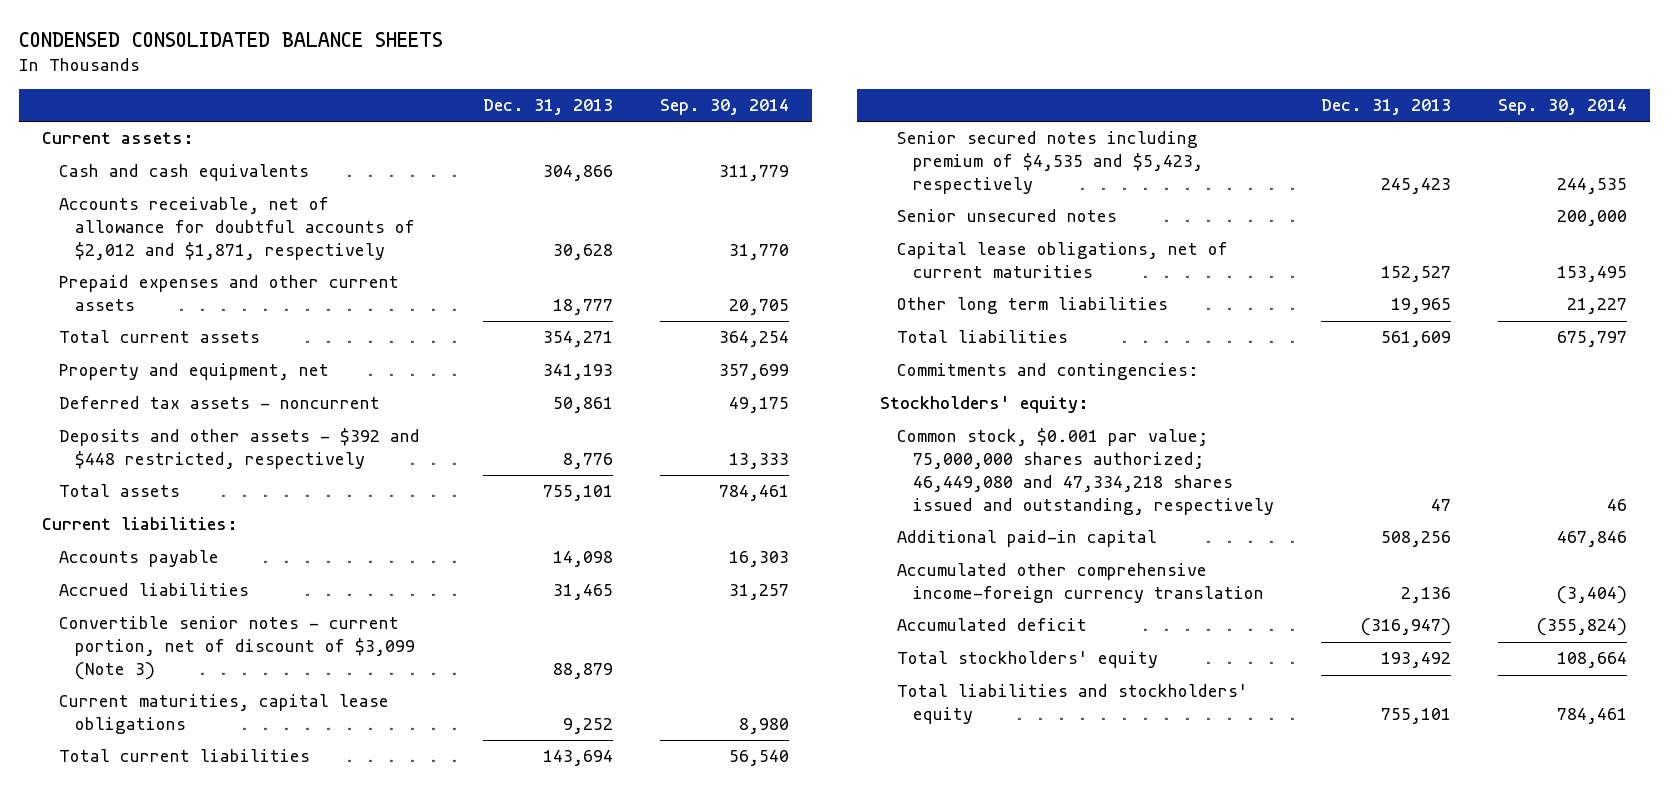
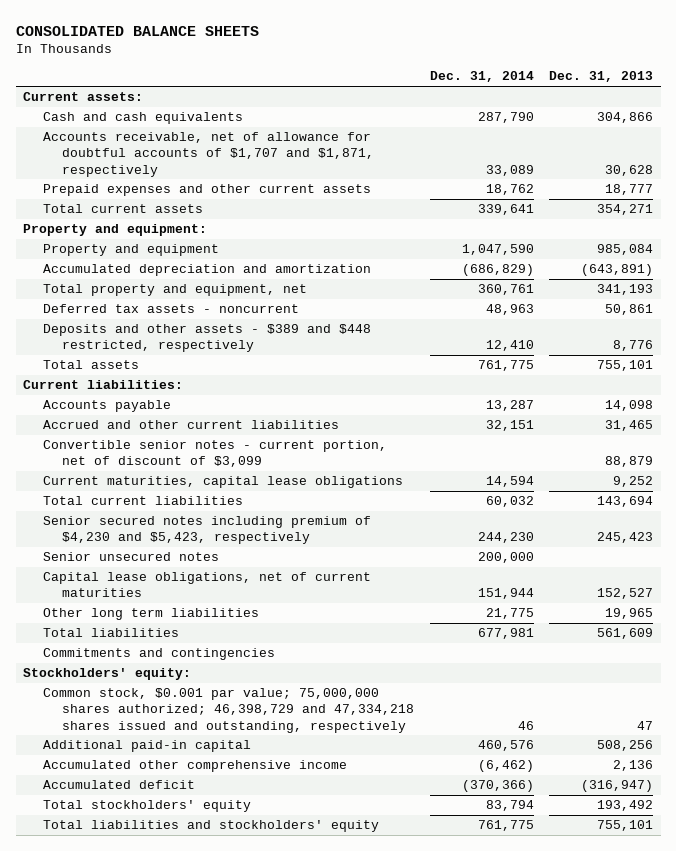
[18,31,443,47] CONDENSED CONSOLIDATED BALANCE SHEETS -> [15,25,259,36] CONSOLIDATED BALANCE SHEETS
[659,98,789,115] Sep. 30, 2014 -> none
none -> [429,71,534,83] Dec. 31, 2014
[58,197,416,261] Accounts receivable, net of allowance for doubtful accounts of $2,012 and $1,871, respectively -> [42,132,374,177] Accounts receivable, net of allowance for doubtful accounts of $1,707 and $1,871, respectively
none -> [23,224,208,237] Property and equipment:
none -> [42,244,219,257] Property and equipment
none -> [42,264,371,277] Accumulated depreciation and amortization
[58,363,329,381] Property and equipment, net -> [42,284,307,297] Total property and equipment, net
[58,428,420,470] Deposits and other assets - $392 and $448 restricted, respectively -> [42,324,371,353] Deposits and other assets - $389 and $448 restricted, respectively
[58,583,249,597] Accrued liabilities -> [42,420,339,430] Accrued and other current liabilities
[58,616,416,681] Convertible senior notes - current portion, net of discount of $3,099 (Note 3) -> [42,440,387,468] Convertible senior notes - current portion, net of discount of $3,099
[896,131,1204,195] Senior secured notes including premium of $4,535 and $5,423, respectively -> [42,516,371,545] Senior secured notes including premium of $4,230 and $5,423, respectively
[896,363,1199,381] Commitments and contingencies: -> [42,648,275,661] Commitments and contingencies
[896,428,1275,515] Common stock, $0.001 par value; 75,000,000 shares authorized; 46,449,080 and 47,334,218 shares issued and outstanding, respectively -> [42,688,414,733] Common stock, $0.001 par value; 75,000,000 shares authorized; 46,398,729 and 47,334,218 shares issued and outstanding, respectively
[896,563,1265,604] Accumulated other comprehensive income-foreign currency translation -> [42,760,347,773] Accumulated other comprehensive income

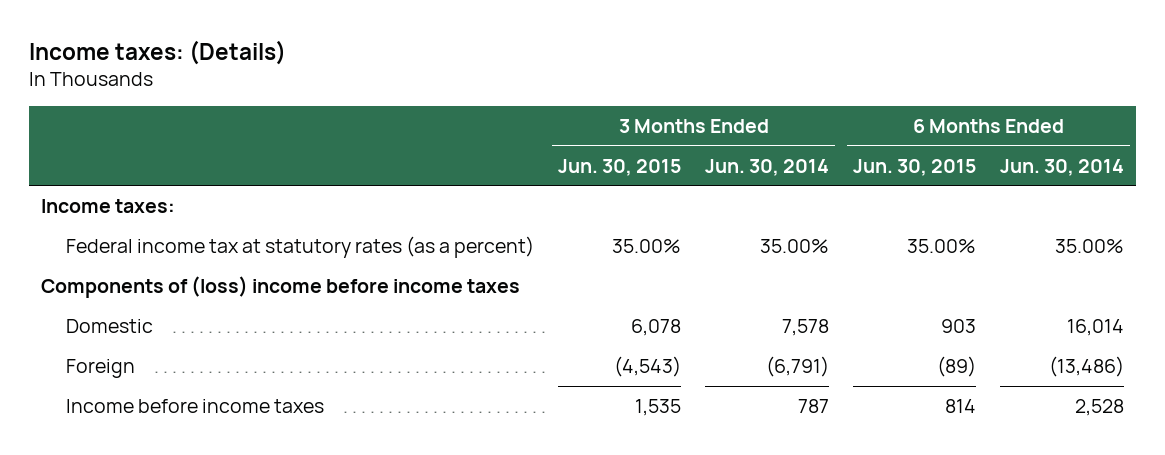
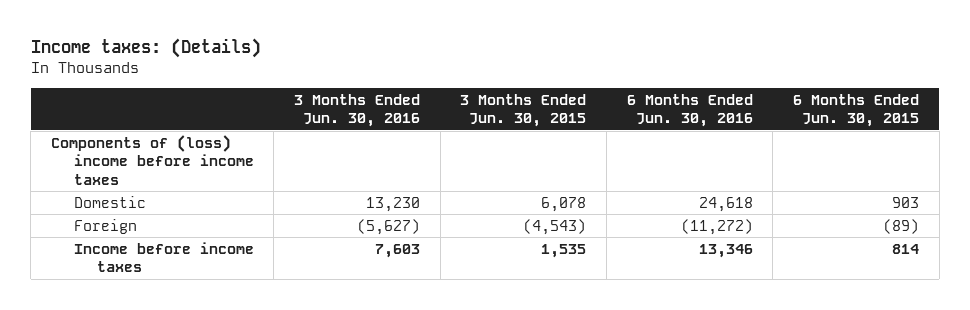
[705,158,830,176] Jun. 30, 2014 -> none
[1000,158,1125,176] Jun. 30, 2014 -> none
none -> [294,94,421,128] 3 Months Ended Jun. 30, 2016
none -> [626,94,753,128] 6 Months Ended Jun. 30, 2016
[41,199,176,214] Income taxes: -> none
[65,236,534,259] Federal income tax at statutory rates (as a percent) -> none

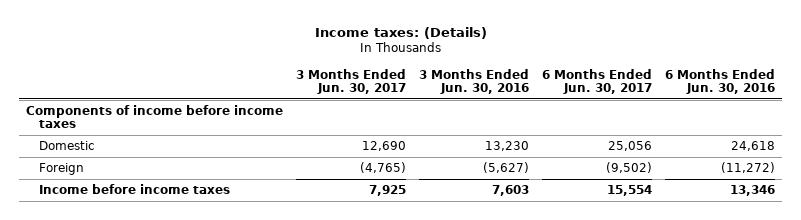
[460,94,587,128] 3 Months Ended Jun. 30, 2015 -> none
[793,94,920,128] 6 Months Ended Jun. 30, 2015 -> none
none -> [295,68,406,95] 3 Months Ended Jun. 30, 2017
none -> [542,68,653,95] 6 Months Ended Jun. 30, 2017
[50,134,254,185] Components of (loss) income before income taxes -> [25,105,283,129] Components of income before income taxes

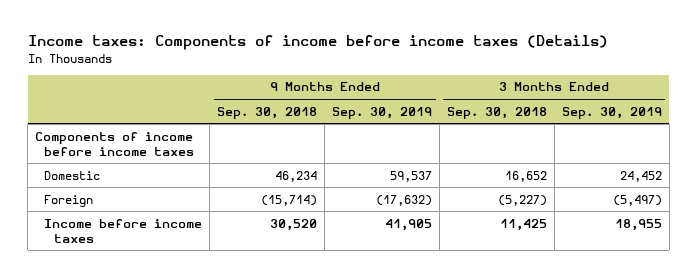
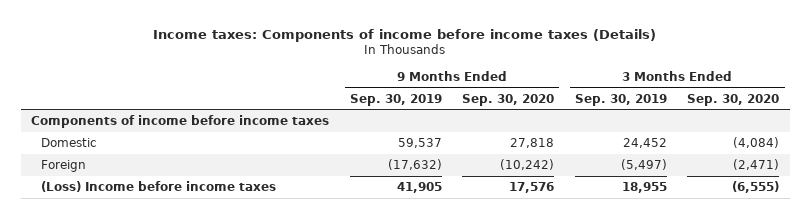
[217,106,318,119] Sep. 30, 2018 -> none
[446,106,547,119] Sep. 30, 2018 -> none
none -> [462,93,555,106] Sep. 30, 2020
none -> [687,93,780,106] Sep. 30, 2020
[44,218,203,243] Income before income taxes -> [40,181,276,193] (Loss) Income before income taxes

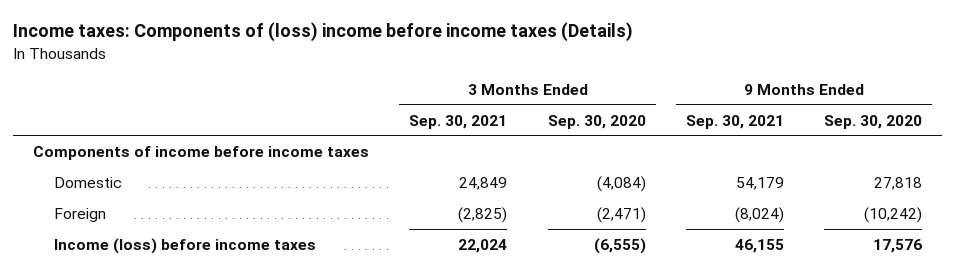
[153,28,657,42] Income taxes: Components of income before income taxes (Details) -> [13,22,634,43] Income taxes: Components of (loss) income before income taxes (Details)
[349,93,442,106] Sep. 30, 2019 -> none
[574,93,667,106] Sep. 30, 2019 -> none
none -> [409,114,508,129] Sep. 30, 2021
none -> [686,114,785,129] Sep. 30, 2021
[40,181,276,193] (Loss) Income before income taxes -> [53,237,316,254] Income (loss) before income taxes

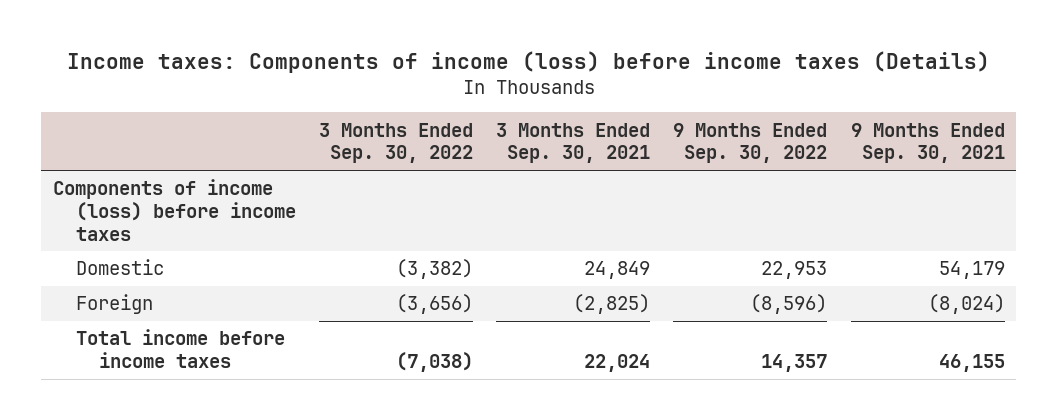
[13,22,634,43] Income taxes: Components of (loss) income before income taxes (Details) -> [66,51,990,74] Income taxes: Components of income (loss) before income taxes (Details)
[547,114,646,129] Sep. 30, 2020 -> none
[824,114,923,129] Sep. 30, 2020 -> none
none -> [318,122,473,164] 3 Months Ended Sep. 30, 2022
none -> [673,122,828,164] 9 Months Ended Sep. 30, 2022
[33,145,370,160] Components of income before income taxes -> [52,179,296,241] Components of income (loss) before income taxes
[53,237,316,254] Income (loss) before income taxes -> [75,329,285,368] Total income before income taxes

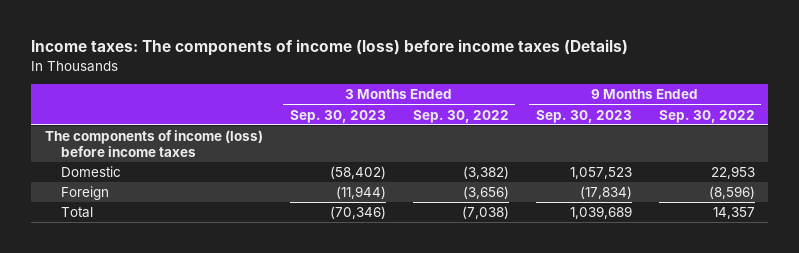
[66,51,990,74] Income taxes: Components of income (loss) before income taxes (Details) -> [31,39,629,57] Income taxes: The components of income (loss) before income taxes (Details)
[496,122,651,164] 3 Months Ended Sep. 30, 2021 -> none
[850,122,1005,164] 9 Months Ended Sep. 30, 2021 -> none
none -> [289,109,386,123] Sep. 30, 2023
none -> [535,109,632,123] Sep. 30, 2023
[52,179,296,241] Components of income (loss) before income taxes -> [44,130,263,158] The components of income (loss) before income taxes
[75,329,285,368] Total income before income taxes -> [61,207,94,219] Total

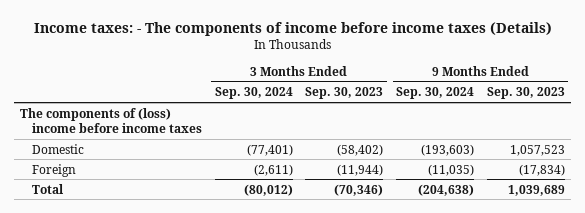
[31,39,629,57] Income taxes: The components of income (loss) before income taxes (Details) -> [33,21,552,36] Income taxes: - The components of income before income taxes (Details)
[412,109,509,123] Sep. 30, 2022 -> none
[658,109,755,123] Sep. 30, 2022 -> none
none -> [214,87,293,100] Sep. 30, 2024
none -> [396,87,475,100] Sep. 30, 2024
[44,130,263,158] The components of income (loss) before income taxes -> [19,107,202,133] The components of (loss) income before income taxes

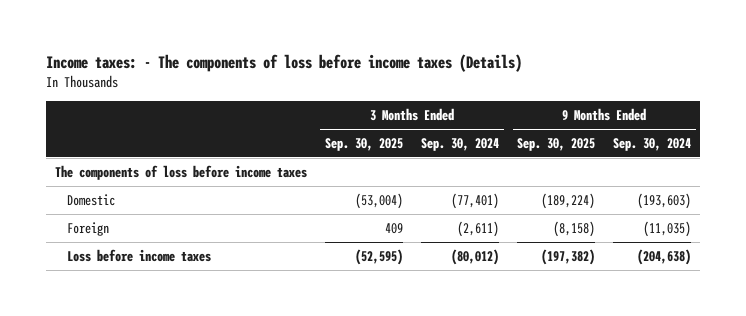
[33,21,552,36] Income taxes: - The components of income before income taxes (Details) -> [45,53,522,72] Income taxes: - The components of loss before income taxes (Details)
[305,87,384,100] Sep. 30, 2023 -> none
[487,87,566,100] Sep. 30, 2023 -> none
none -> [324,137,403,151] Sep. 30, 2025
none -> [517,137,596,151] Sep. 30, 2025
[19,107,202,133] The components of (loss) income before income taxes -> [54,164,307,180] The components of loss before income taxes
[31,183,64,194] Total -> [66,248,211,262] Loss before income taxes

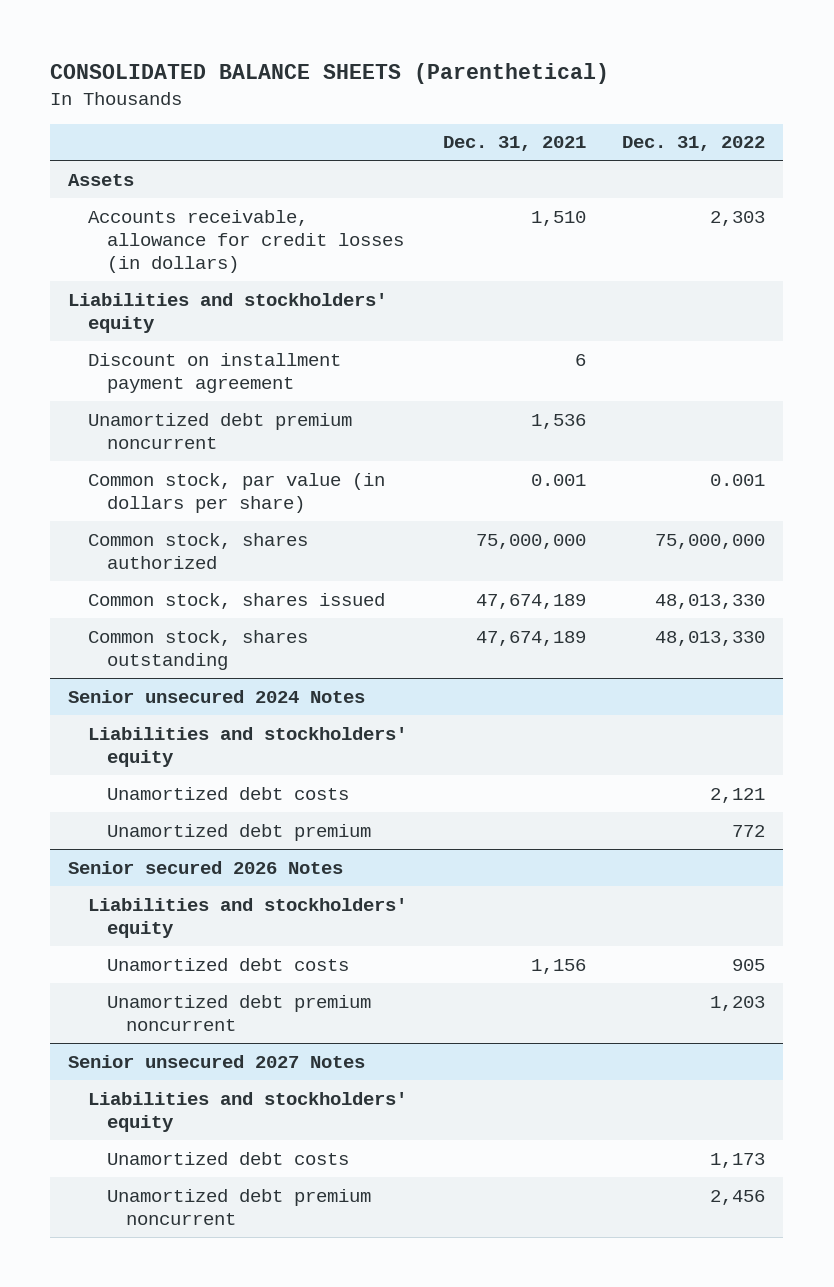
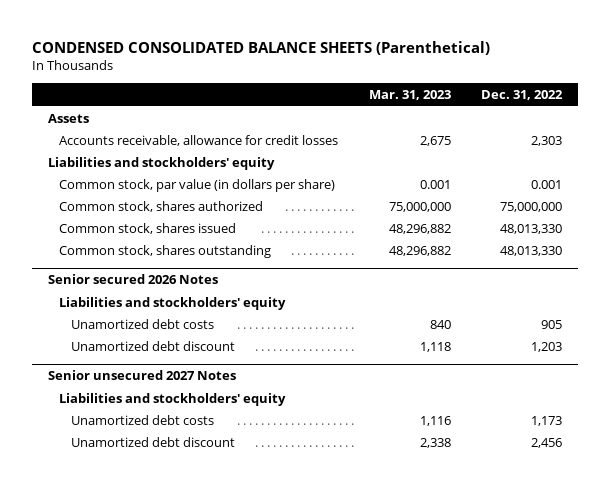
[50,63,610,85] CONSOLIDATED BALANCE SHEETS (Parenthetical) -> [32,40,491,55] CONDENSED CONSOLIDATED BALANCE SHEETS (Parenthetical)
[442,136,586,152] Dec. 31, 2021 -> none
none -> [368,90,451,101] Mar. 31, 2023
[87,209,405,274] Accounts receivable, allowance for credit losses (in dollars) -> [59,134,339,146] Accounts receivable, allowance for credit losses
[87,352,341,393] Discount on installment payment agreement -> none
[87,412,352,449] Unamortized debt premium noncurrent -> none
[68,689,366,703] Senior unsecured 2024 Notes -> none
[87,726,407,767] Liabilities and stockholders' equity -> none
[107,786,350,800] Unamortized debt costs -> none
[107,823,372,841] Unamortized debt premium -> none
[107,994,372,1031] Unamortized debt premium noncurrent -> [71,340,236,351] Unamortized debt discount
[107,1188,372,1225] Unamortized debt premium noncurrent -> [71,436,236,447] Unamortized debt discount

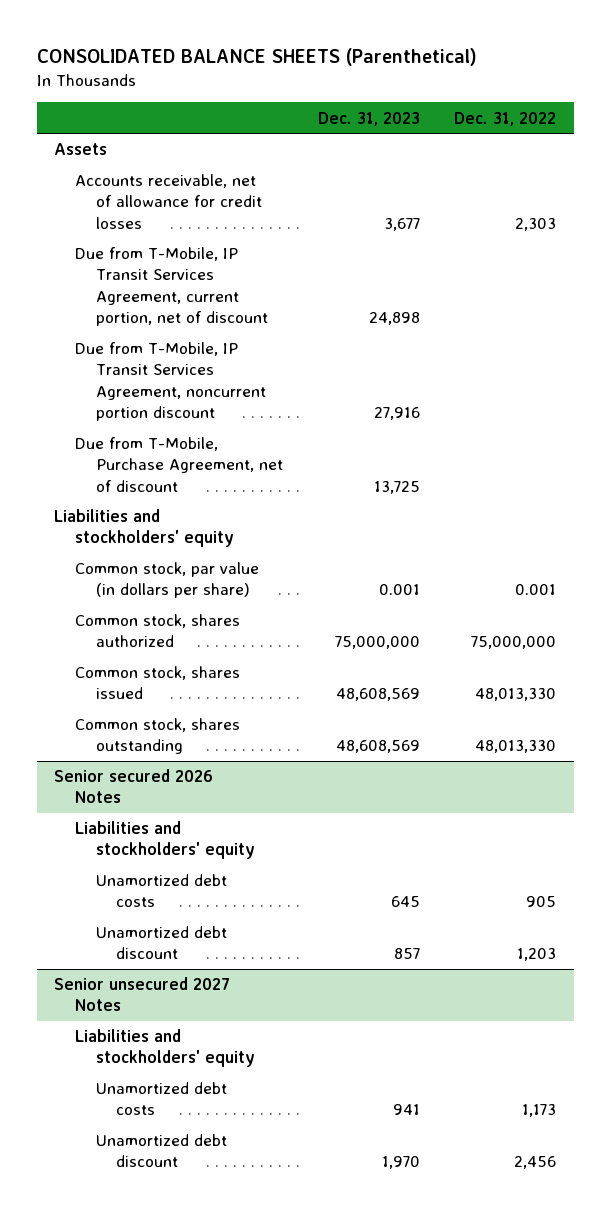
[32,40,491,55] CONDENSED CONSOLIDATED BALANCE SHEETS (Parenthetical) -> [36,47,477,66] CONSOLIDATED BALANCE SHEETS (Parenthetical)
[368,90,451,101] Mar. 31, 2023 -> none
none -> [317,111,420,126] Dec. 31, 2023
[59,134,339,146] Accounts receivable, allowance for credit losses -> [74,174,262,229] Accounts receivable, net of allowance for credit losses
none -> [74,247,268,326] Due from T-Mobile, IP Transit Services Agreement, current portion, net of discount
none -> [74,342,266,421] Due from T-Mobile, IP Transit Services Agreement, noncurrent portion discount
none -> [74,437,283,492] Due from T-Mobile, Purchase Agreement, net of discount

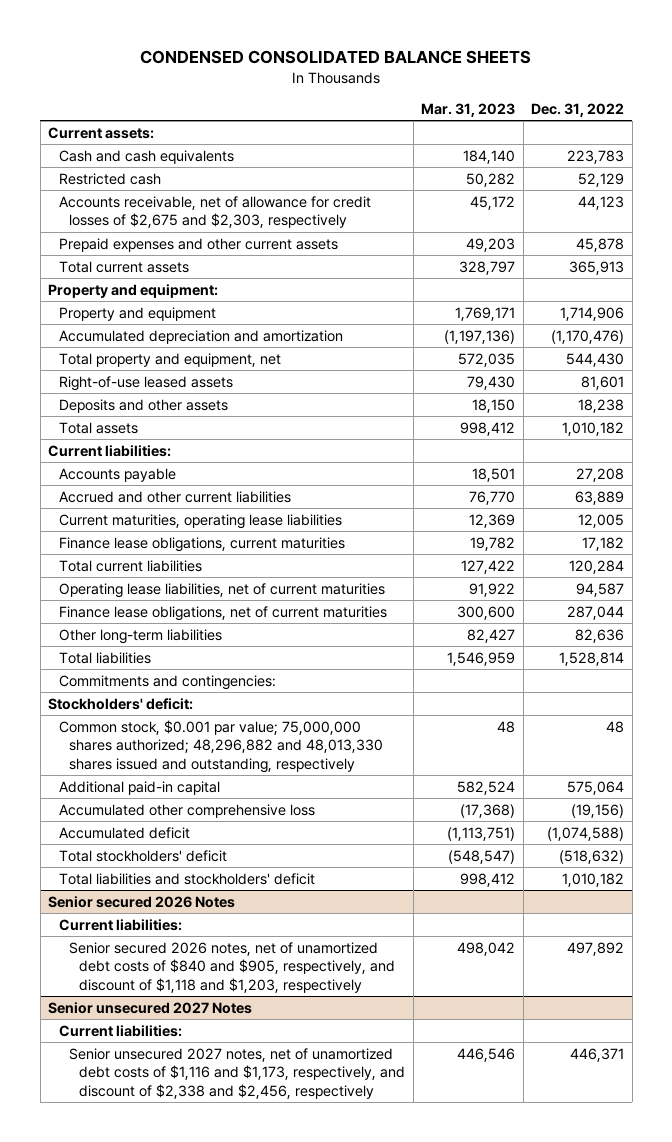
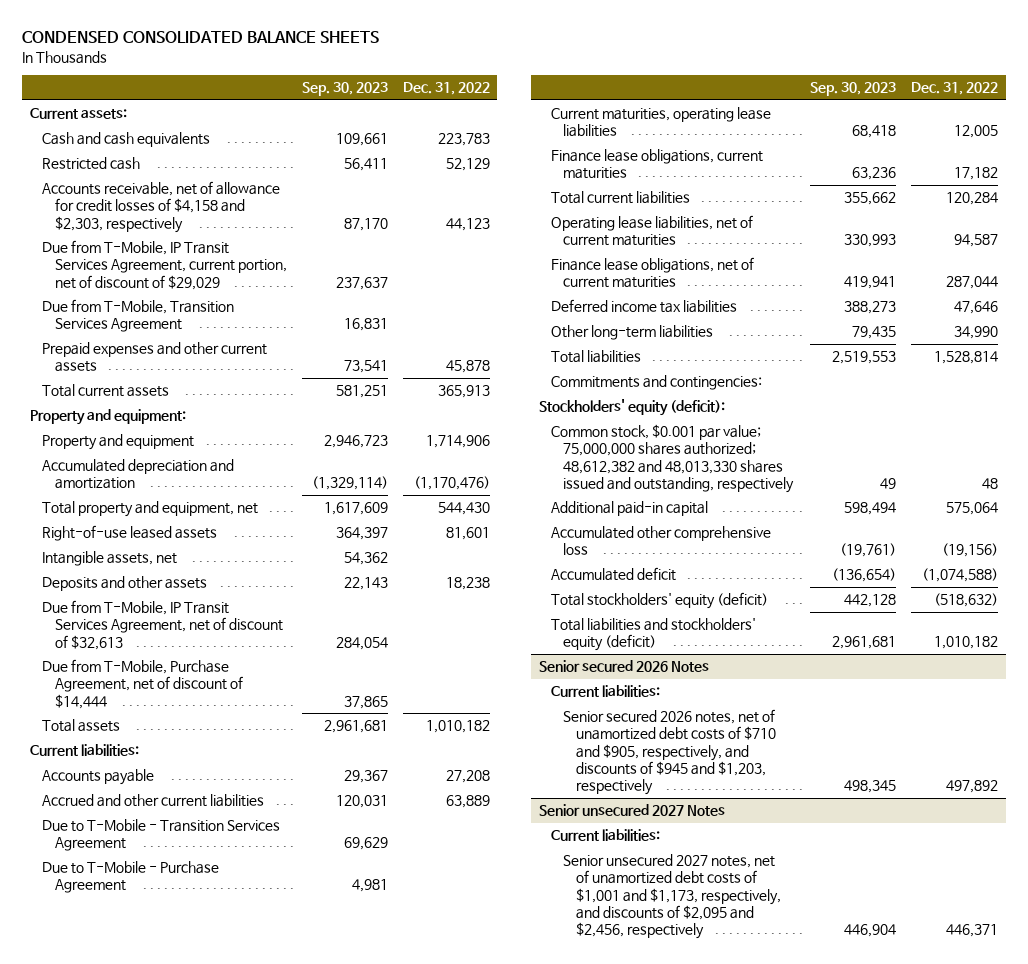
[421,103,516,118] Mar. 31, 2023 -> none
none -> [301,82,388,97] Sep. 30, 2023
[58,195,371,229] Accounts receivable, net of allowance for credit losses of $2,675 and $2,303, respectively -> [42,181,281,233] Accounts receivable, net of allowance for credit losses of $4,158 and $2,303, respectively
none -> [42,240,287,290] Due from T-Mobile, IP Transit Services Agreement, current portion, net of discount of $29,029
none -> [42,299,235,333] Due from T-Mobile, Transition Services Agreement
none -> [42,551,178,567] Intangible assets, net
none -> [42,600,283,650] Due from T-Mobile, IP Transit Services Agreement, net of discount of $32,613
none -> [42,659,243,709] Due from T-Mobile, Purchase Agreement, net of discount of $14,444
none -> [42,819,281,852] Due to T-Mobile - Transition Services Agreement
none -> [42,861,220,894] Due to T-Mobile - Purchase Agreement
none -> [551,299,738,314] Deferred income tax liabilities
[575,628,625,643] 82,636 -> [954,326,999,340] 34,990
[48,697,194,710] Stockholders' deficit: -> [538,399,725,417] Stockholders' equity (deficit):
[58,719,384,773] Common stock, $0.001 par value; 75,000,000 shares authorized; 48,296,882 and 48,013,330 shares issued and outstanding, respectively -> [551,424,795,494] Common stock, $0.001 par value; 75,000,000 shares authorized; 48,612,382 and 48,013,330 shares issued and outstanding, respectively
[58,849,227,862] Total stockholders' deficit -> [551,592,769,610] Total stockholders' equity (deficit)
[58,872,315,885] Total liabilities and stockholders' deficit -> [551,618,757,652] Total liabilities and stockholders' equity (deficit)
[69,941,396,993] Senior secured 2026 notes, net of unamortized debt costs of $840 and $905, respectively, and discount of $1,118 and $1,203, respectively -> [563,709,776,796] Senior secured 2026 notes, net of unamortized debt costs of $710 and $905, respectively, and discounts of $945 and $1,203, respectively
[69,1047,406,1099] Senior unsecured 2027 notes, net of unamortized debt costs of $1,116 and $1,173, respectively, and discount of $2,338 and $2,456, respectively -> [563,854,781,940] Senior unsecured 2027 notes, net of unamortized debt costs of $1,001 and $1,173, respectively, and discounts of $2,095 and $2,456, respectively

